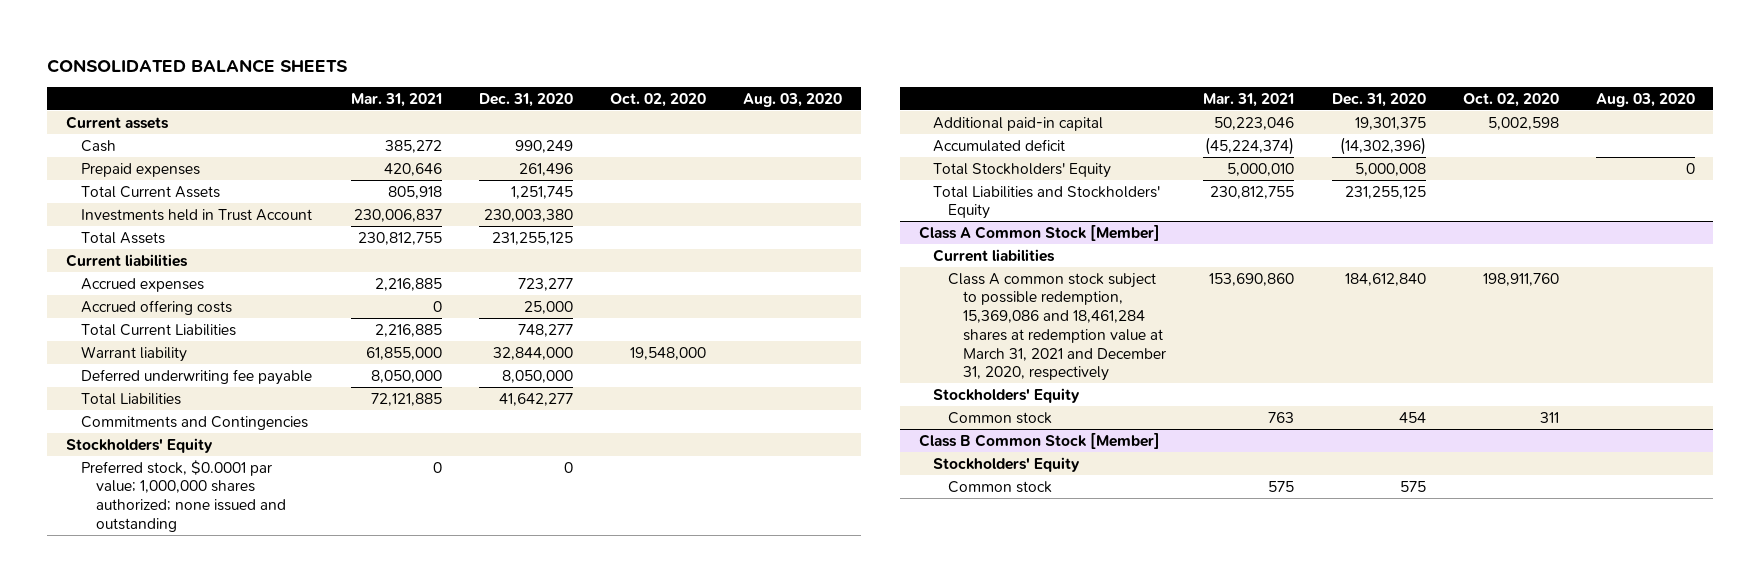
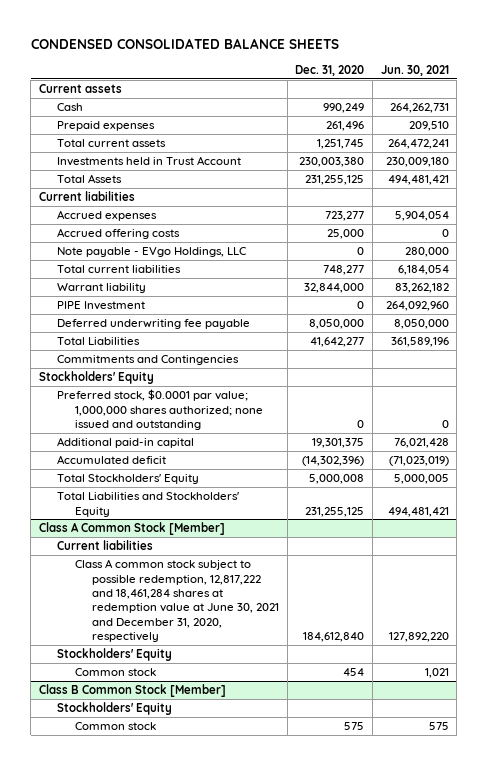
[47,58,349,73] CONSOLIDATED BALANCE SHEETS -> [30,38,339,50] CONDENSED CONSOLIDATED BALANCE SHEETS
[350,92,442,107] Mar. 31, 2021 -> none
[610,92,707,107] Oct. 02, 2020 -> none
[743,92,843,107] Aug. 03, 2020 -> none
none -> [380,64,449,76] Jun. 30, 2021
[80,185,220,198] Total Current Assets -> [56,139,166,148] Total current assets
none -> [56,247,246,258] Note payable - EVgo Holdings, LLC
[80,323,236,336] Total Current Liabilities -> [56,265,181,274] Total current liabilities
none -> [56,301,145,311] PIPE Investment
[948,272,1167,382] Class A common stock subject to possible redemption, 15,369,086 and 18,461,284 shares at redemption value at March 31, 2021 and December 31, 2020, respectively -> [74,559,280,643] Class A common stock subject to possible redemption, 12,817,222 and 18,461,284 shares at redemption value at June 30, 2021 and December 31, 2020, respectively

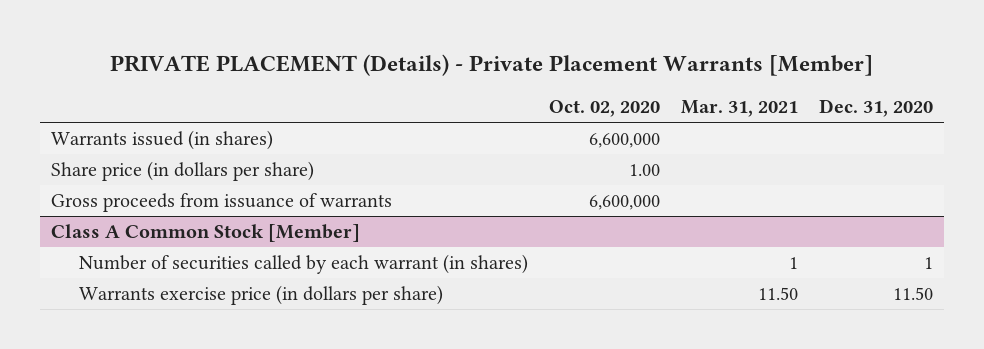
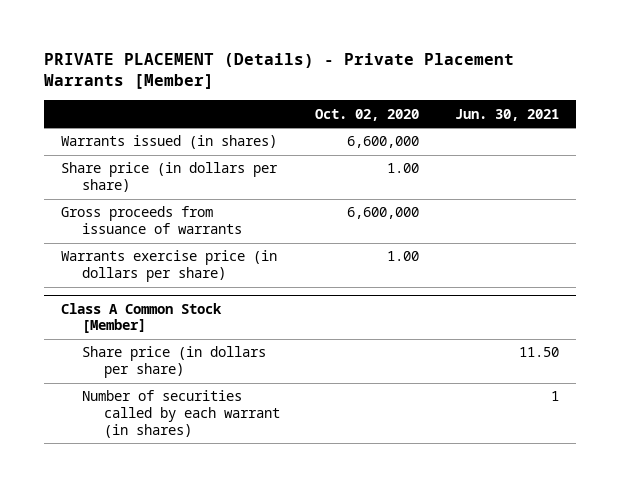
[681,100,799,118] Mar. 31, 2021 -> none
[819,99,934,118] Dec. 31, 2020 -> none
none -> [454,108,559,121] Jun. 30, 2021
none -> [61,250,278,283] Warrants exercise price (in dollars per share)
none -> [82,346,267,379] Share price (in dollars per share)
[79,285,444,306] Warrants exercise price (in dollars per share) -> none

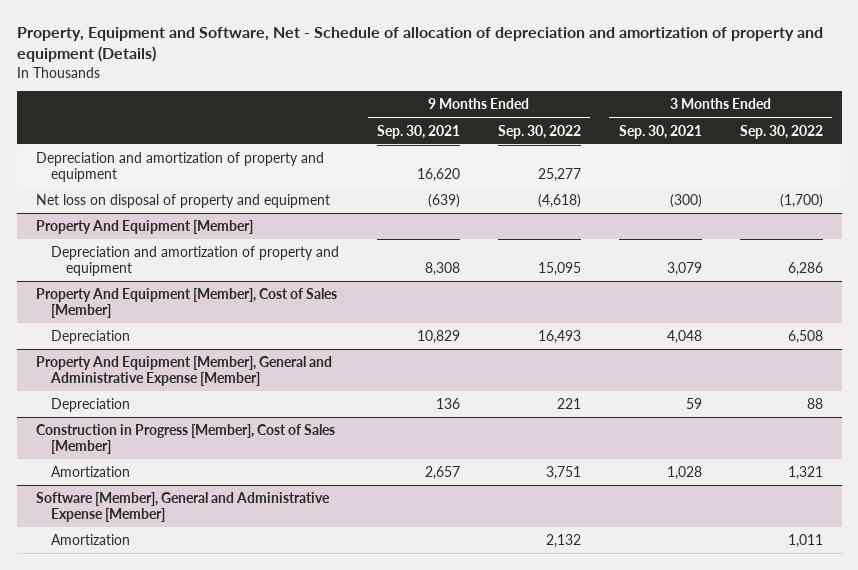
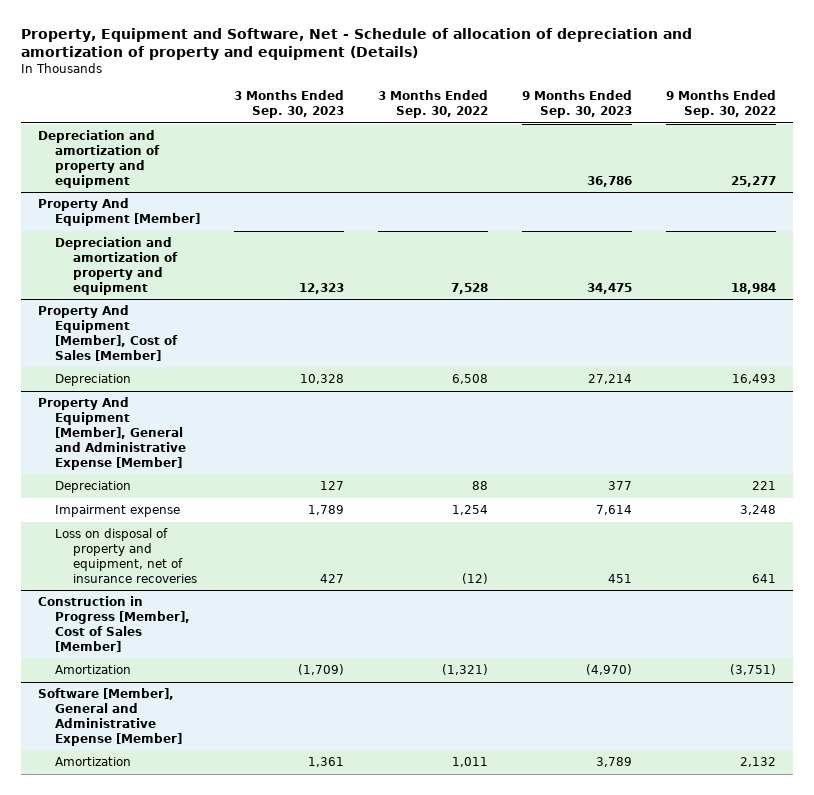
[377,124,461,139] Sep. 30, 2021 -> none
[618,124,702,139] Sep. 30, 2021 -> none
none -> [234,90,345,119] 3 Months Ended Sep. 30, 2023
none -> [522,90,633,119] 9 Months Ended Sep. 30, 2023
[35,194,330,209] Net loss on disposal of property and equipment -> none
[537,261,581,276] 15,095 -> [730,282,776,294] 18,984
[787,261,823,276] 6,286 -> [451,282,489,294] 7,528
none -> [55,505,181,518] Impairment expense
none -> [55,528,197,583] Loss on disposal of property and equipment, net of insurance recoveries
[545,466,581,481] 3,751 -> [729,664,776,676] (3,751)
[787,466,823,481] 1,321 -> [442,664,489,676] (1,321)

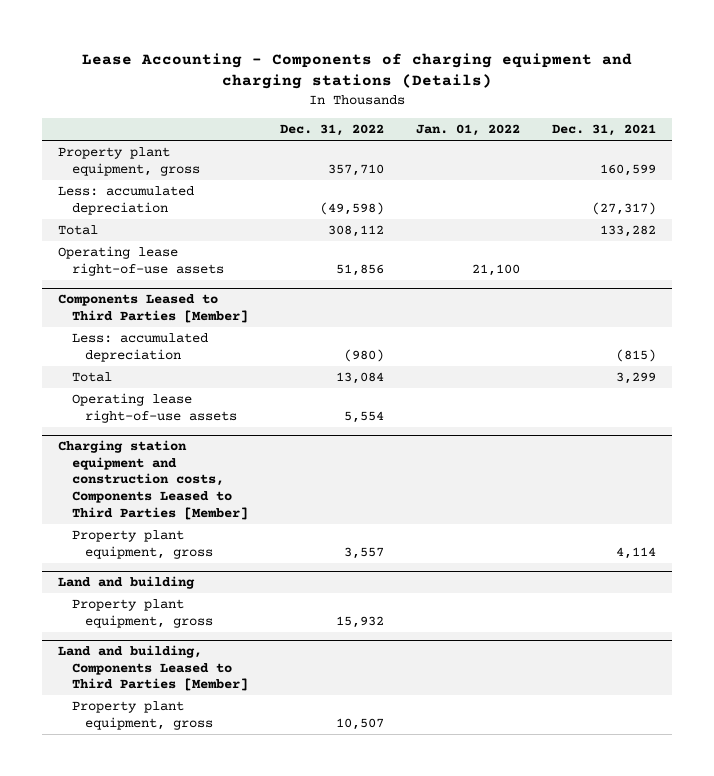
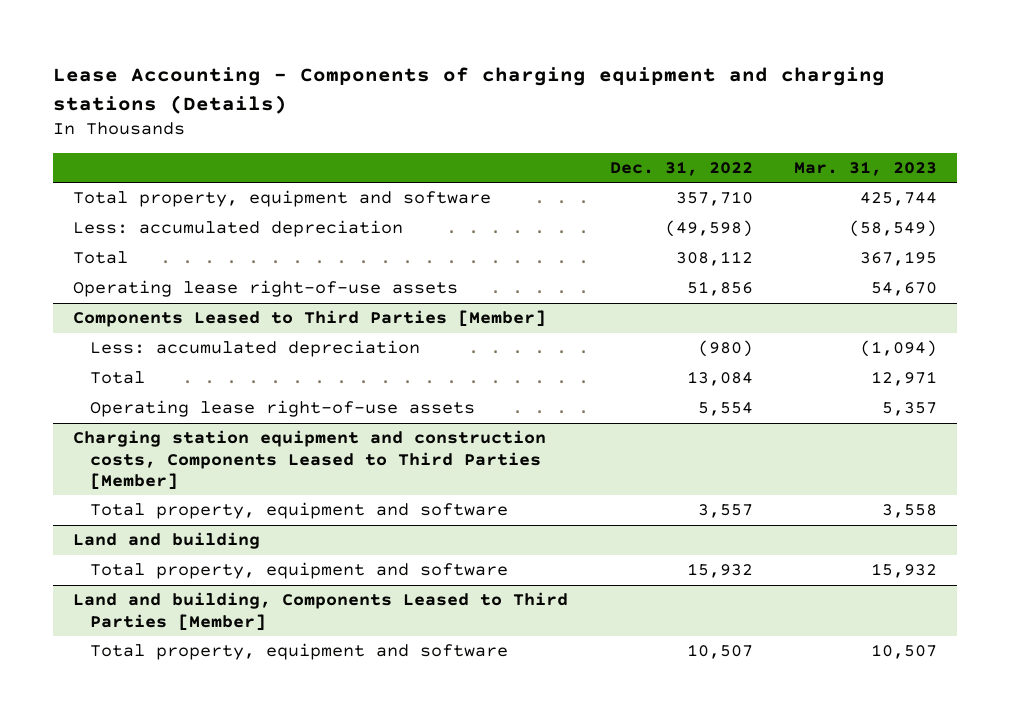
[415,124,520,137] Jan. 01, 2022 -> none
[552,124,657,137] Dec. 31, 2021 -> none
none -> [793,160,937,176] Mar. 31, 2023
[58,147,200,176] Property plant equipment, gross -> [73,190,492,208] Total property, equipment and software
[71,530,213,559] Property plant equipment, gross -> [89,502,508,520] Total property, equipment and software
[71,599,213,628] Property plant equipment, gross -> [89,562,508,580] Total property, equipment and software
[71,701,213,730] Property plant equipment, gross -> [89,643,508,661] Total property, equipment and software

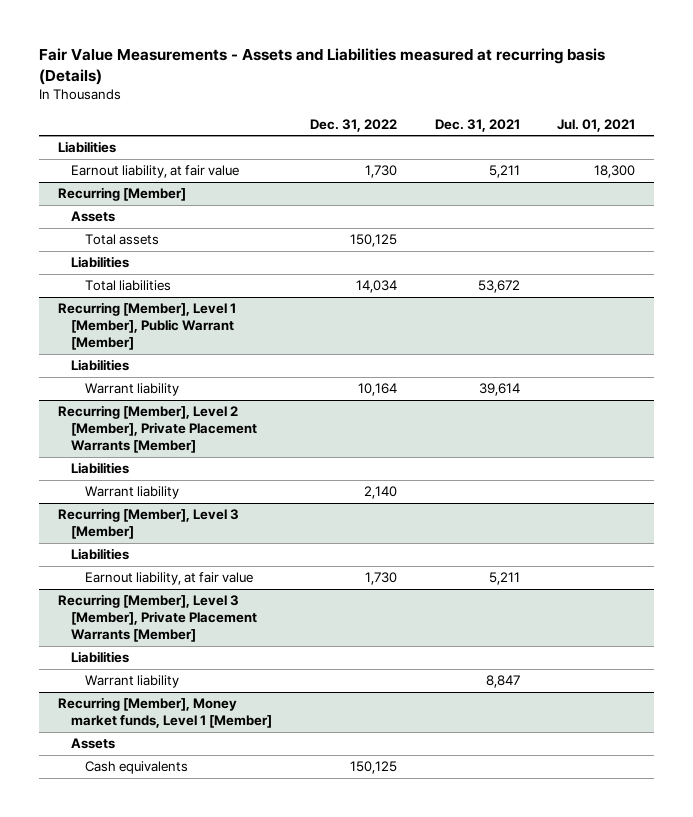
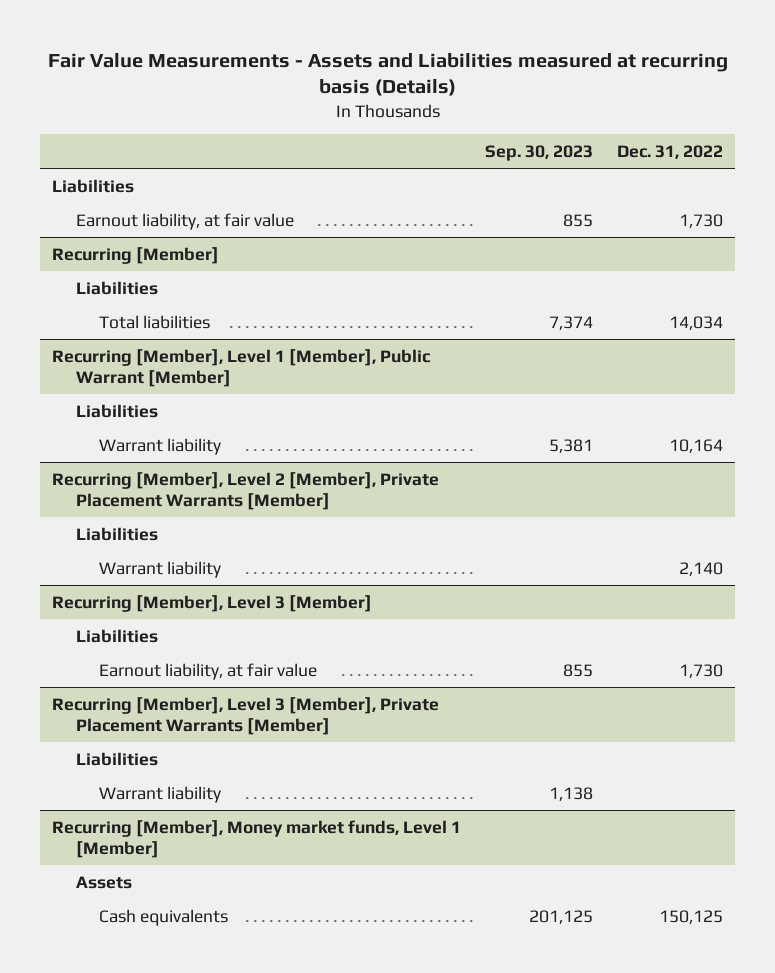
[434,118,520,132] Dec. 31, 2021 -> none
[557,118,636,132] Jul. 01, 2021 -> none
none -> [485,144,594,161] Sep. 30, 2023
[71,211,116,223] Assets -> none
[84,234,159,246] Total assets -> none

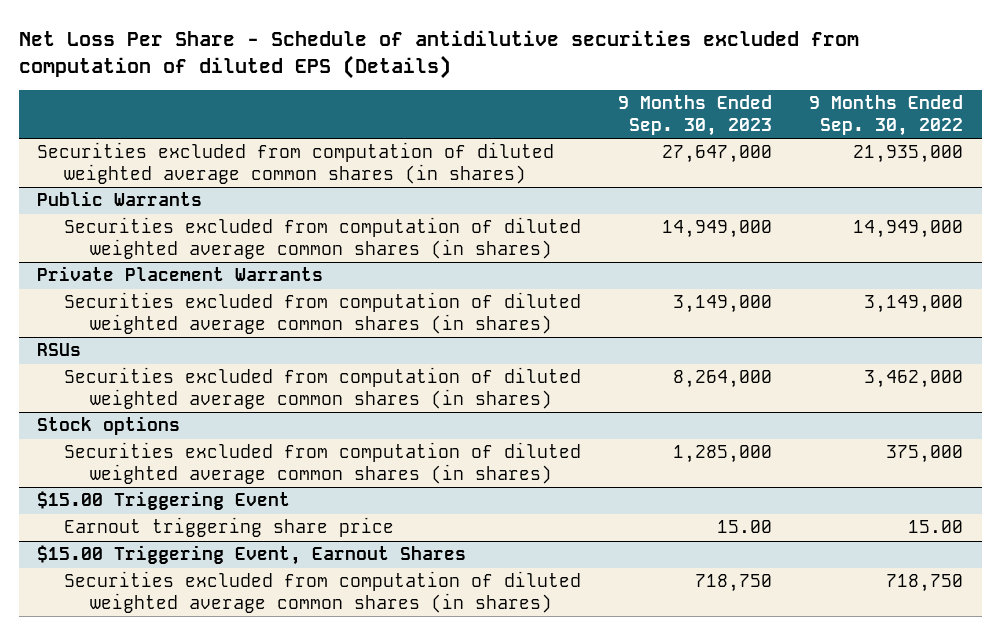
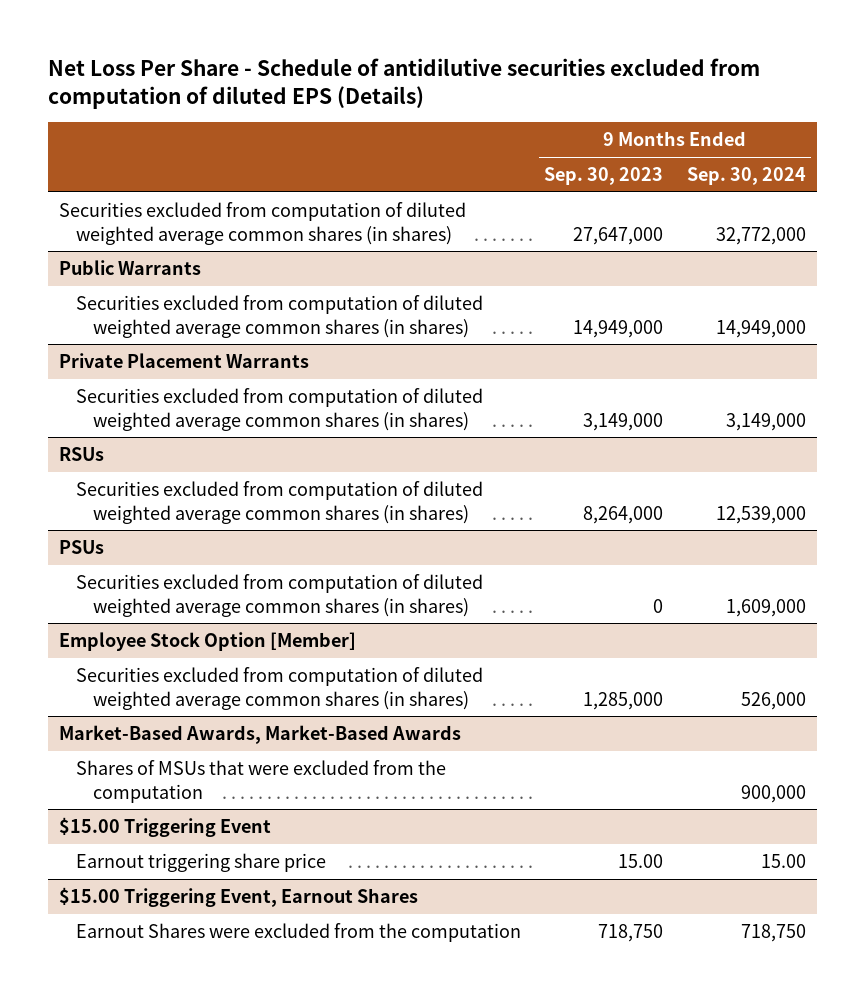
[809,95,964,136] 9 Months Ended Sep. 30, 2022 -> none
none -> [686,167,806,186] Sep. 30, 2024
none -> [59,539,105,554] PSUs
none -> [76,573,484,617] Securities excluded from computation of diluted weighted average common shares (in shares)
[37,416,181,436] Stock options -> [59,631,357,651] Employee Stock Option [Member]
none -> [59,724,462,744] Market-Based Awards, Market-Based Awards
none -> [76,759,447,803] Shares of MSUs that were excluded from the computation
[63,571,581,614] Securities excluded from computation of diluted weighted average common shares (in shares) -> [76,922,522,942] Earnout Shares were excluded from the computation

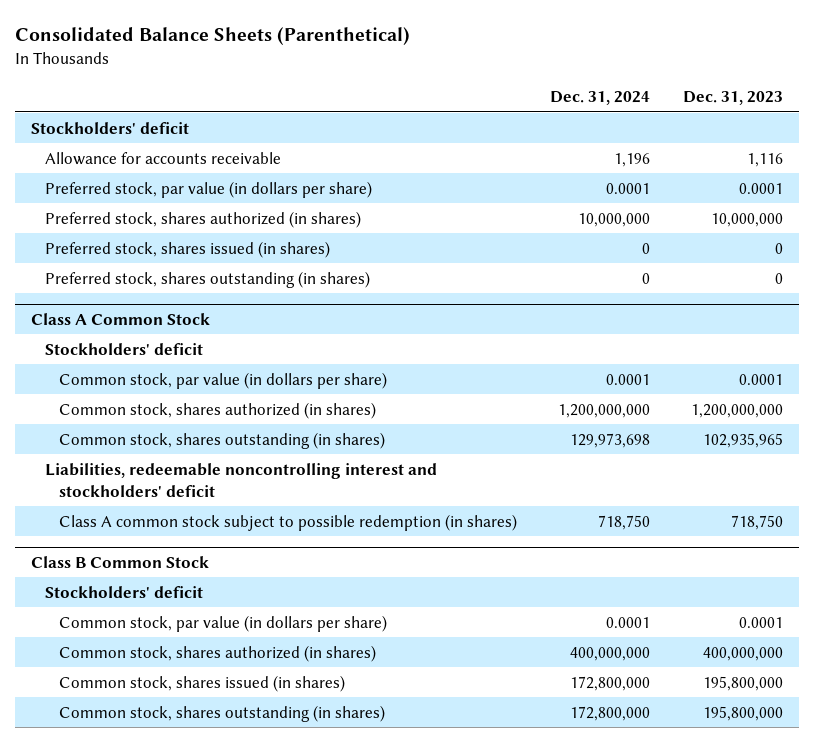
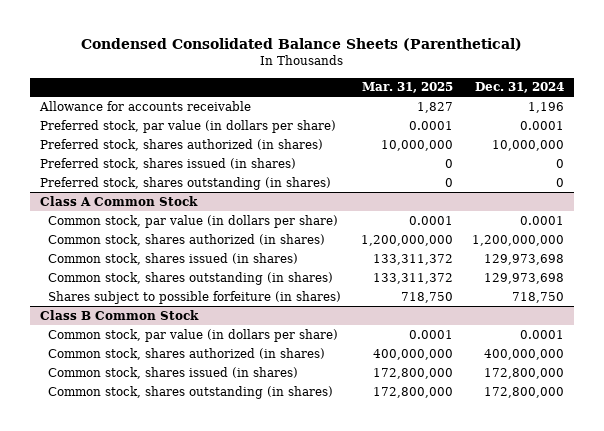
[14,27,410,46] Consolidated Balance Sheets (Parenthetical) -> [81,38,523,52] Condensed Consolidated Balance Sheets (Parenthetical)
[682,91,783,106] Dec. 31, 2023 -> none
none -> [361,82,453,94] Mar. 31, 2025
[31,121,190,134] Stockholders' deficit -> none
[45,342,204,355] Stockholders' deficit -> none
none -> [48,252,299,265] Common stock, shares issued (in shares)
[45,462,438,497] Liabilities, redeemable noncontrolling interest and stockholders' deficit -> none
[59,513,518,531] Class A common stock subject to possible redemption (in shares) -> [48,290,342,304] Shares subject to possible forfeiture (in shares)
[45,585,204,598] Stockholders' deficit -> none

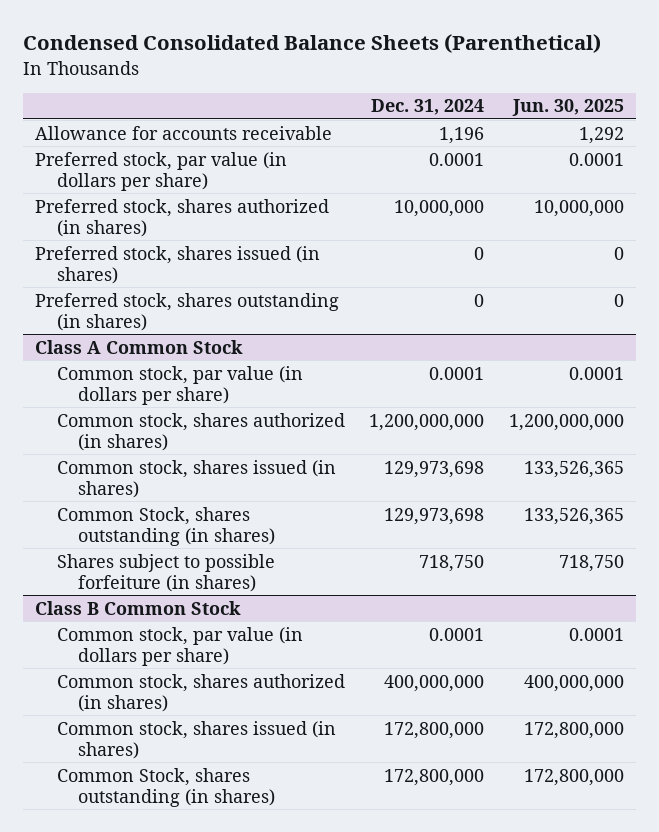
[361,82,453,94] Mar. 31, 2025 -> none
none -> [511,99,624,117] Jun. 30, 2025
[48,271,334,285] Common stock, shares outstanding (in shares) -> [56,506,276,546] Common Stock, shares outstanding (in shares)
[48,385,334,399] Common stock, shares outstanding (in shares) -> [56,767,276,807] Common Stock, shares outstanding (in shares)

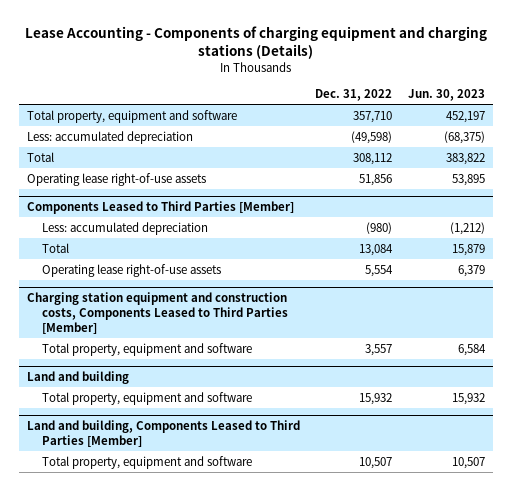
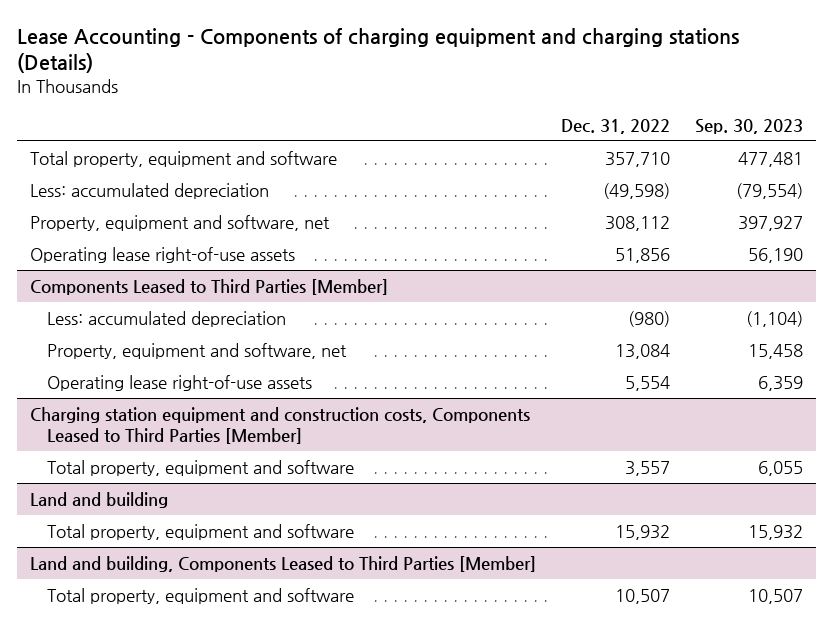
[407,89,485,102] Jun. 30, 2023 -> none
none -> [695,118,804,134] Sep. 30, 2023
[27,151,55,162] Total -> [29,214,330,231] Property, equipment and software, net
[41,242,69,253] Total -> [47,342,348,359] Property, equipment and software, net

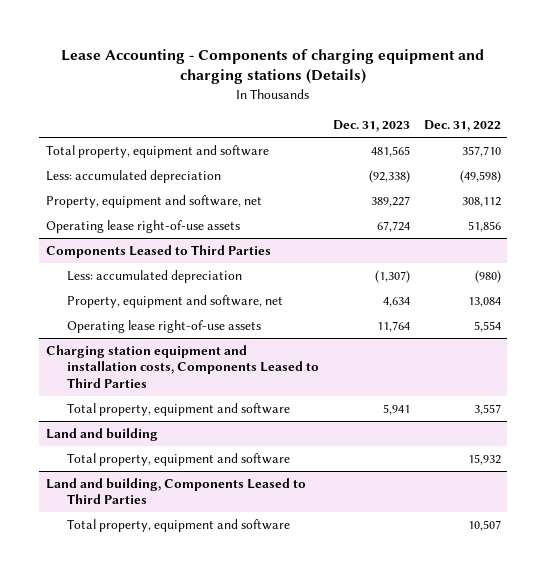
[695,118,804,134] Sep. 30, 2023 -> none
none -> [332,120,410,133] Dec. 31, 2023
[29,278,388,295] Components Leased to Third Parties [Member] -> [45,244,271,258] Components Leased to Third Parties
[29,406,530,444] Charging station equipment and construction costs, Components Leased to Third Parties [Member] -> [45,344,319,388] Charging station equipment and installation costs, Components Leased to Third Parties
[29,555,536,572] Land and building, Components Leased to Third Parties [Member] -> [45,477,306,505] Land and building, Components Leased to Third Parties

